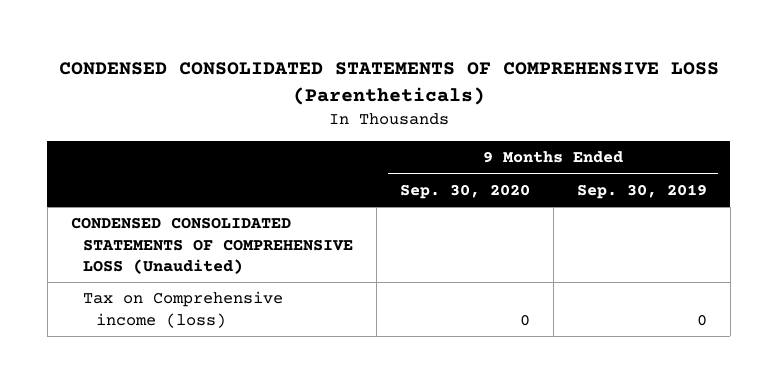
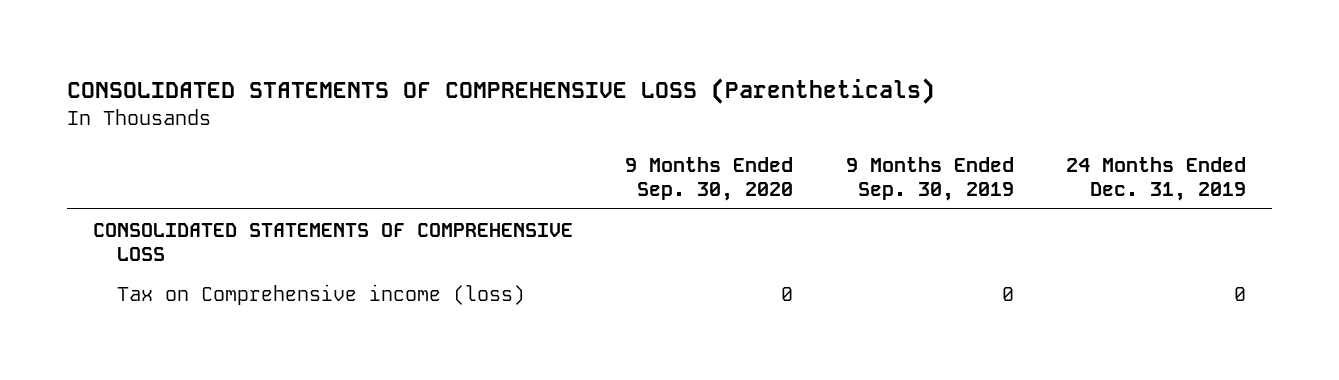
[58,61,719,105] CONDENSED CONSOLIDATED STATEMENTS OF COMPREHENSIVE LOSS (Parentheticals) -> [67,78,936,105] CONSOLIDATED STATEMENTS OF COMPREHENSIVE LOSS (Parentheticals)
none -> [1065,156,1246,202] 24 Months Ended Dec. 31, 2019
[70,217,354,275] CONDENSED CONSOLIDATED STATEMENTS OF COMPREHENSIVE LOSS (Unaudited) -> [93,222,574,261] CONSOLIDATED STATEMENTS OF COMPREHENSIVE LOSS

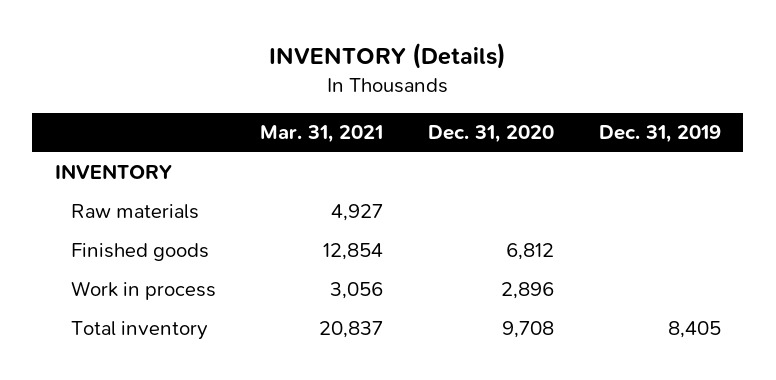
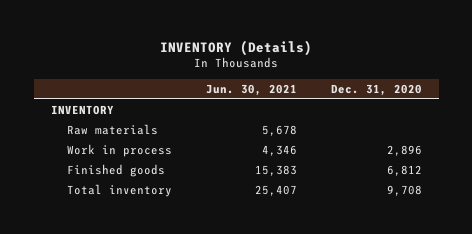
[260,125,384,144] Mar. 31, 2021 -> none
[599,125,722,144] Dec. 31, 2019 -> none
none -> [205,83,297,96] Jun. 30, 2021
[70,243,209,262] Finished goods -> [66,163,165,177] Finished goods

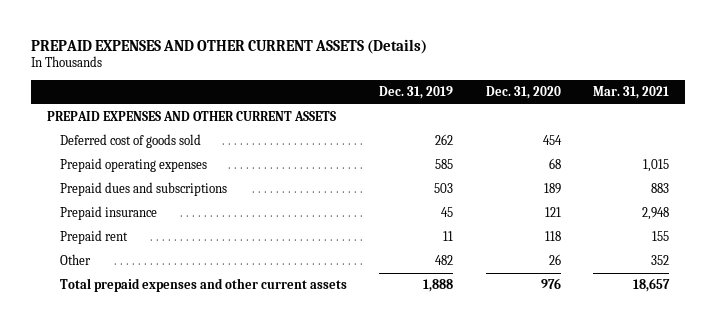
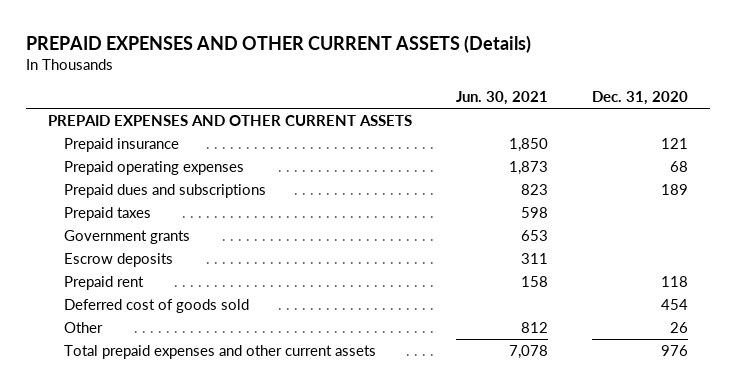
[379,86,454,100] Dec. 31, 2019 -> none
[592,86,669,100] Mar. 31, 2021 -> none
none -> [455,90,548,105] Jun. 30, 2021
[59,206,157,221] Prepaid insurance -> [64,137,180,152] Prepaid insurance
none -> [64,206,152,221] Prepaid taxes
none -> [64,229,191,244] Government grants
none -> [64,252,174,267] Escrow deposits
[59,134,201,149] Deferred cost of goods sold -> [64,298,250,313] Deferred cost of goods sold

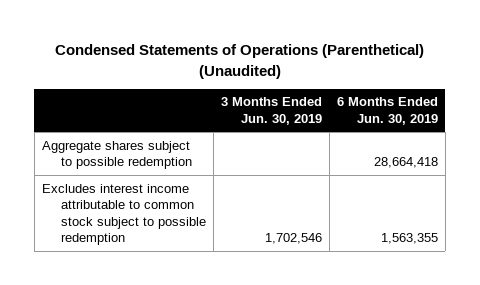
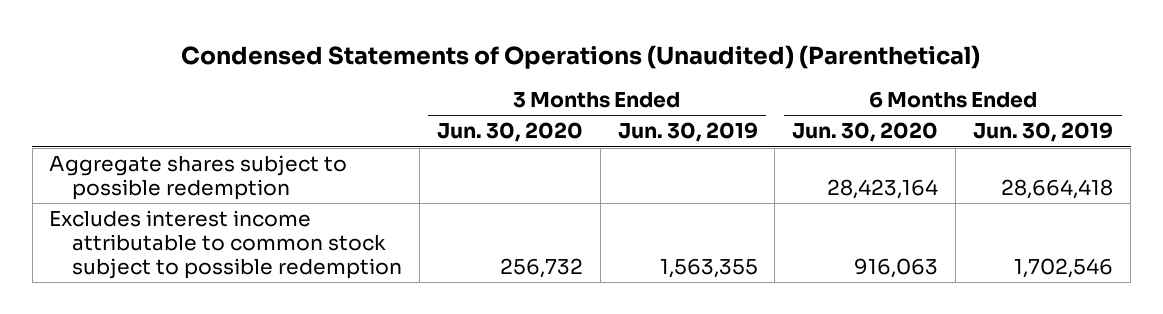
[54,43,424,79] Condensed Statements of Operations (Parenthetical) (Unaudited) -> [181,44,981,69] Condensed Statements of Operations (Unaudited) (Parenthetical)
none -> [436,122,583,143] Jun. 30, 2020
none -> [792,122,939,143] Jun. 30, 2020
[264,233,322,245] 1,702,546 -> [659,257,758,278] 1,563,355
[380,233,438,245] 1,563,355 -> [1014,257,1114,278] 1,702,546

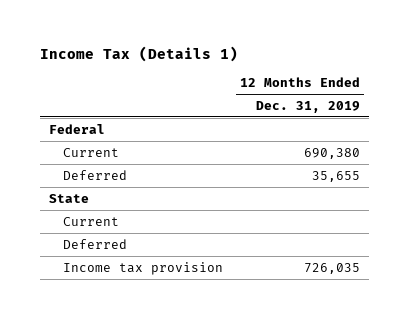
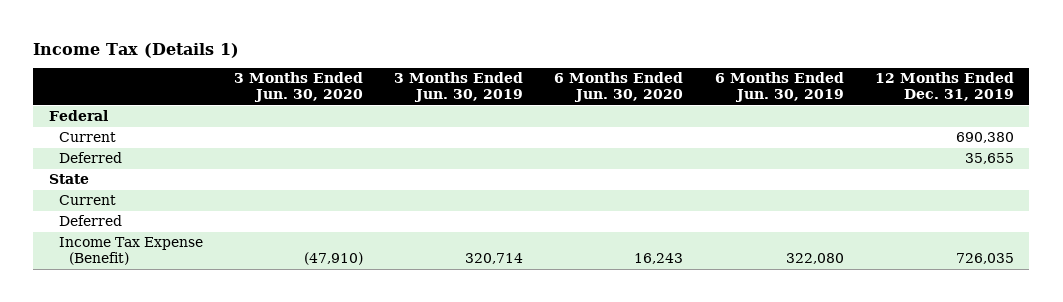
none -> [234,72,364,103] 3 Months Ended Jun. 30, 2020
none -> [394,72,524,103] 3 Months Ended Jun. 30, 2019
none -> [554,72,684,103] 6 Months Ended Jun. 30, 2020
none -> [714,72,844,103] 6 Months Ended Jun. 30, 2019
[63,261,224,275] Income tax provision -> [59,237,204,266] Income Tax Expense (Benefit)

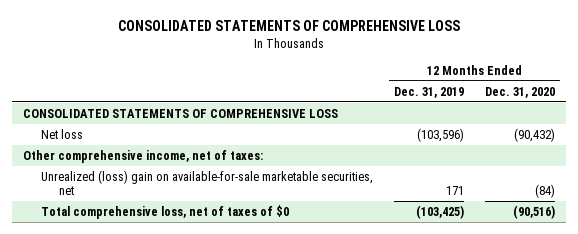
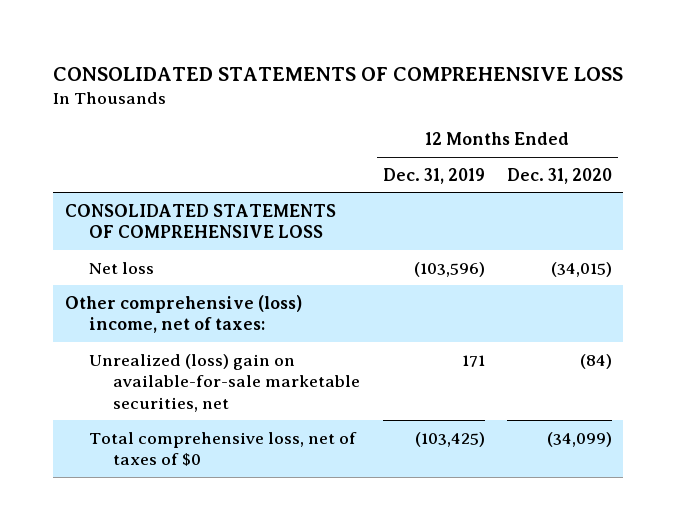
[514,127,556,142] (90,432) -> [551,261,613,277] (34,015)
[22,149,263,163] Other comprehensive income, net of taxes: -> [64,294,302,334] Other comprehensive (loss) income, net of taxes:
[513,204,556,219] (90,516) -> [547,431,613,447] (34,099)

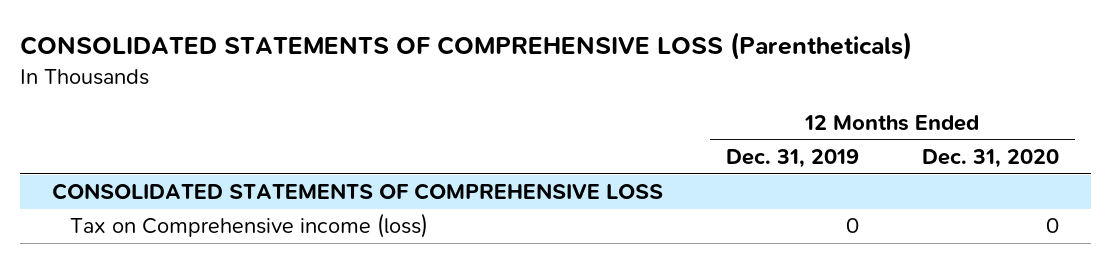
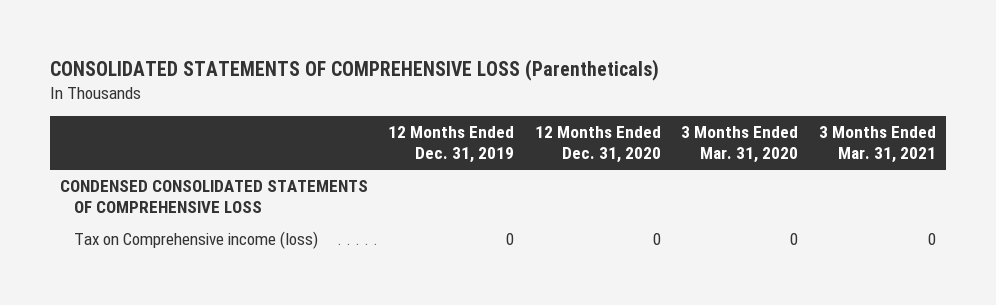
none -> [681,126,799,164] 3 Months Ended Mar. 31, 2020
none -> [819,126,937,164] 3 Months Ended Mar. 31, 2021
[51,183,663,201] CONSOLIDATED STATEMENTS OF COMPREHENSIVE LOSS -> [59,179,368,213] CONDENSED CONSOLIDATED STATEMENTS OF COMPREHENSIVE LOSS

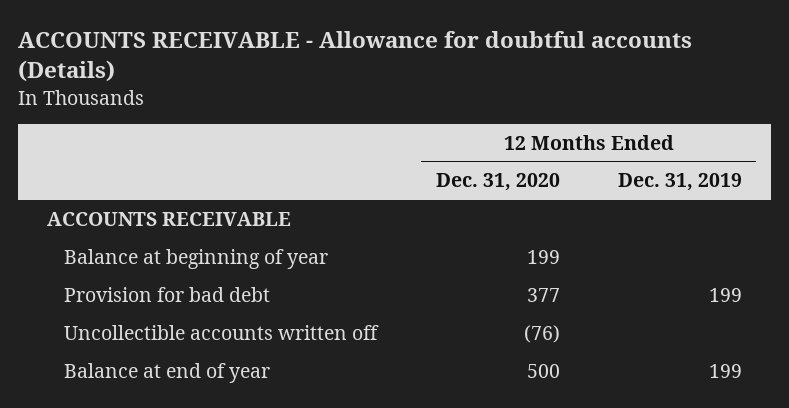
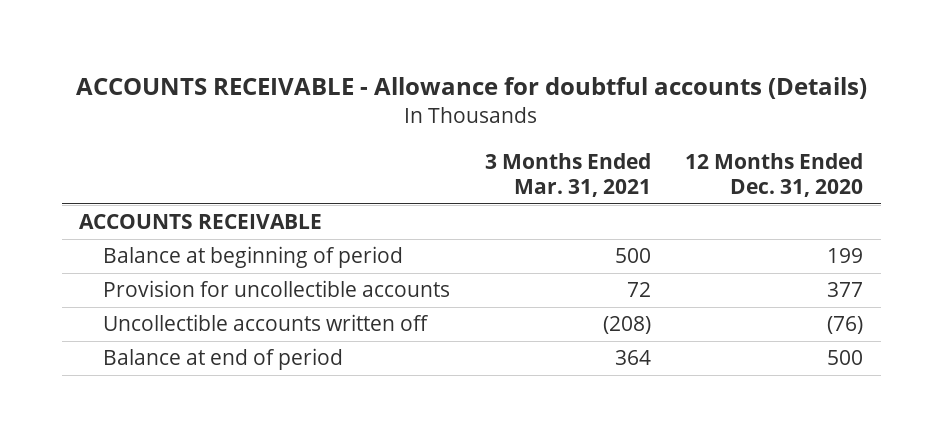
[617,173,742,192] Dec. 31, 2019 -> none
none -> [484,152,651,198] 3 Months Ended Mar. 31, 2021
[64,248,329,269] Balance at beginning of year -> [103,246,404,269] Balance at beginning of period
[64,286,271,302] Provision for bad debt -> [103,280,451,298] Provision for uncollectible accounts
[64,362,271,383] Balance at end of year -> [103,348,344,371] Balance at end of period

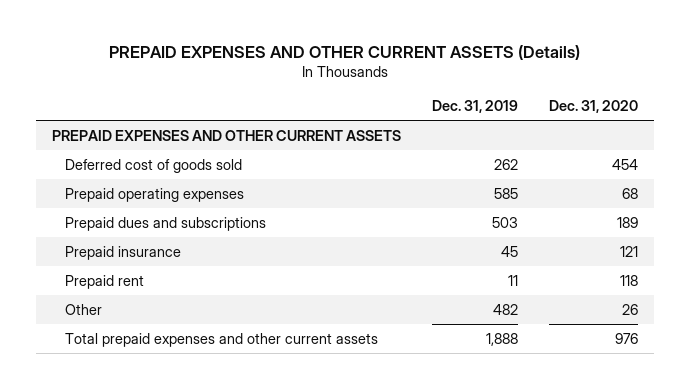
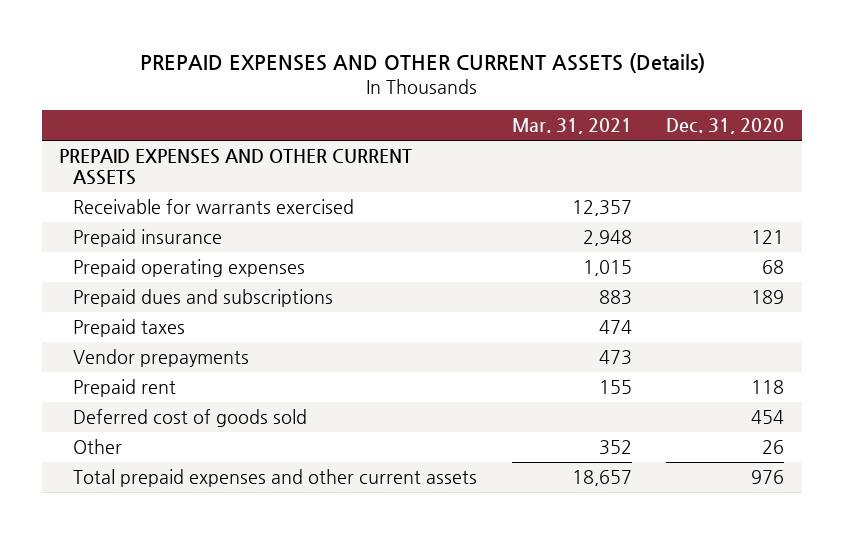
[431,100,518,114] Dec. 31, 2019 -> none
none -> [511,118,632,135] Mar. 31, 2021
none -> [72,199,354,215] Receivable for warrants exercised
[64,245,181,260] Prepaid insurance -> [72,229,222,248] Prepaid insurance
none -> [72,319,185,338] Prepaid taxes
none -> [72,349,249,368] Vendor prepayments
[64,158,242,173] Deferred cost of goods sold -> [72,409,307,428] Deferred cost of goods sold

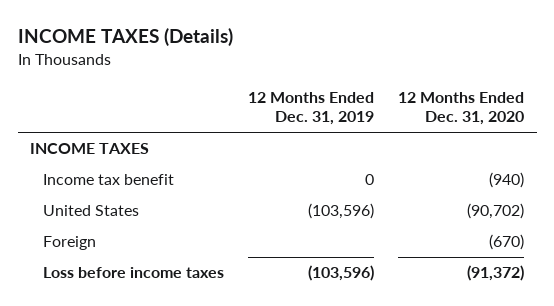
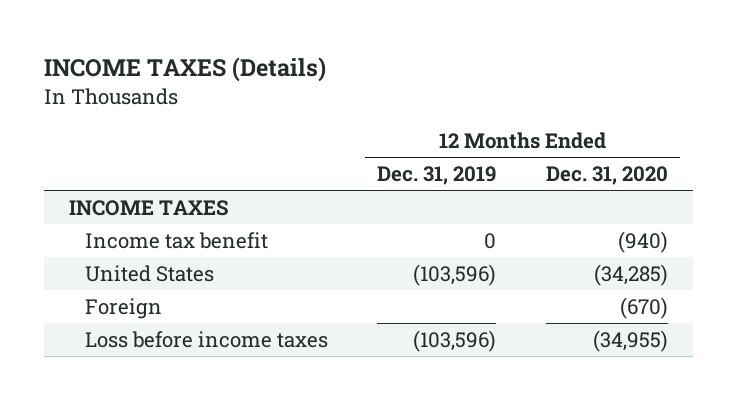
[467,203,525,220] (90,702) -> [593,263,668,286] (34,285)
[467,265,525,282] (91,372) -> [592,329,668,352] (34,955)

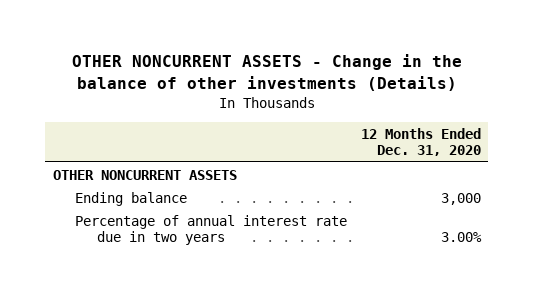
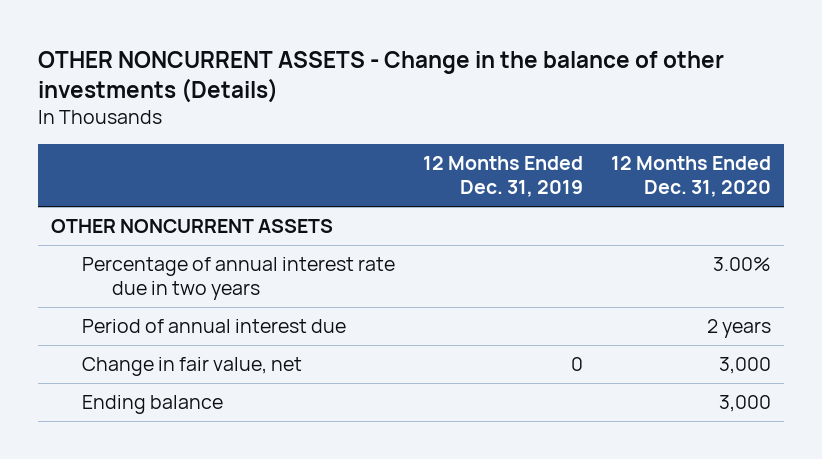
none -> [422,155,583,198] 12 Months Ended Dec. 31, 2019
none -> [81,319,346,334] Period of annual interest due
none -> [81,357,302,377] Change in fair value, net
[74,191,187,206] Ending balance -> [81,395,223,415] Ending balance

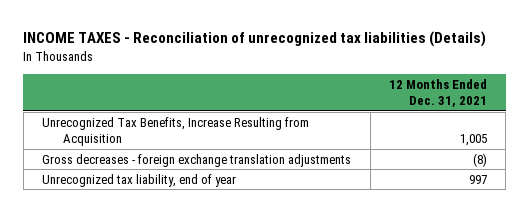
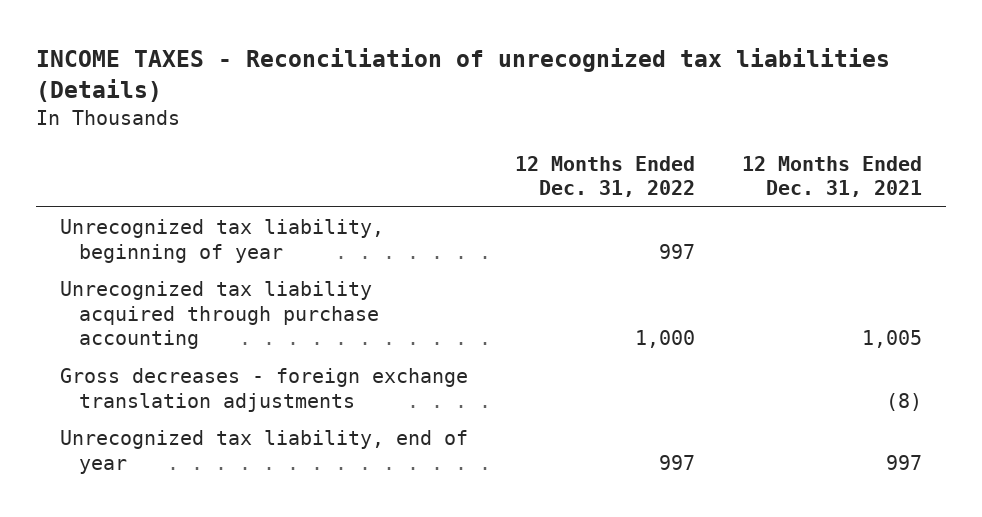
none -> [514,155,695,198] 12 Months Ended Dec. 31, 2022
[42,116,310,147] Unrecognized Tax Benefits, Increase Resulting from Acquisition -> none
none -> [59,219,384,263] Unrecognized tax liability, beginning of year
none -> [59,281,380,350] Unrecognized tax liability acquired through purchase accounting

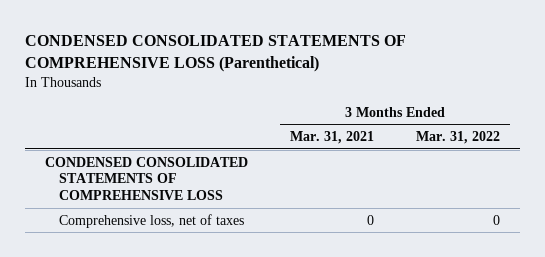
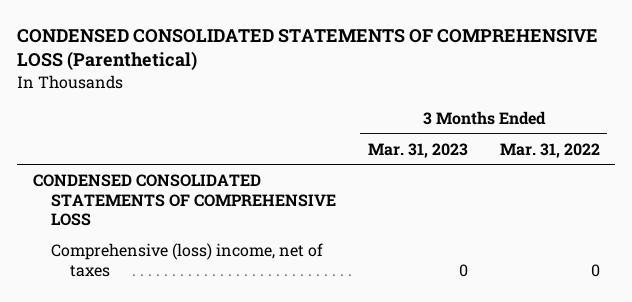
[290,131,375,145] Mar. 31, 2021 -> none
none -> [368,142,469,158] Mar. 31, 2023
[59,213,245,228] Comprehensive loss, net of taxes -> [51,242,324,277] Comprehensive (loss) income, net of taxes

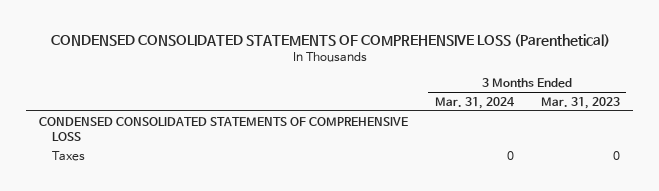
[499,142,600,158] Mar. 31, 2022 -> none
none -> [435,96,516,109] Mar. 31, 2024
[51,242,324,277] Comprehensive (loss) income, net of taxes -> [51,150,85,161] Taxes

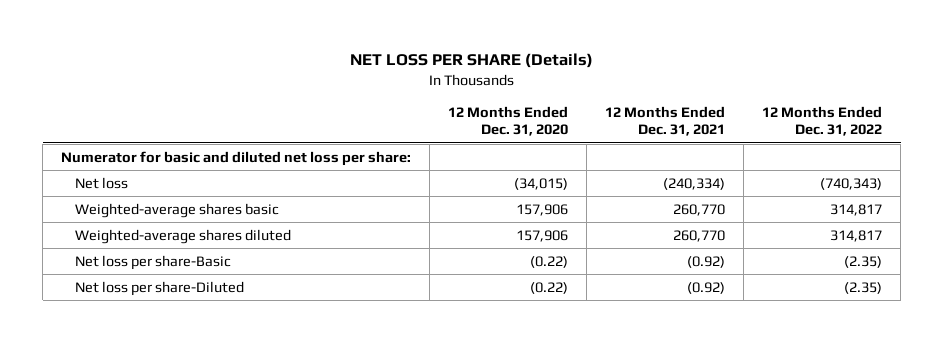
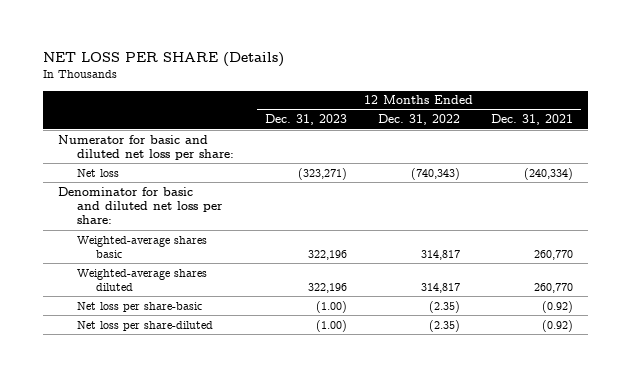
[448,105,569,137] 12 Months Ended Dec. 31, 2020 -> none
none -> [265,114,348,126] Dec. 31, 2023
none -> [58,186,224,225] Denominator for basic and diluted net loss per share:
[74,254,231,270] Net loss per share-Basic -> [77,301,203,312] Net loss per share-basic
[74,280,244,296] Net loss per share-Diluted -> [77,320,214,331] Net loss per share-diluted

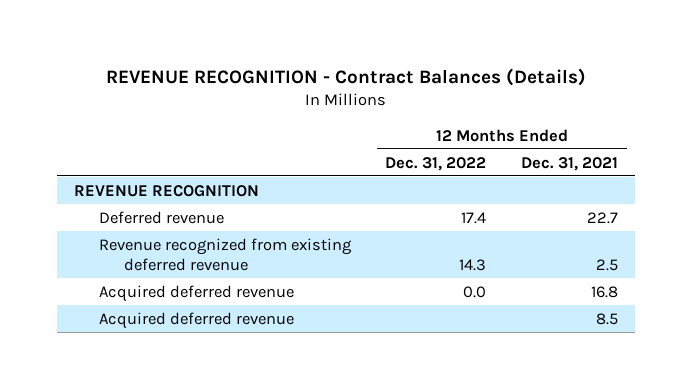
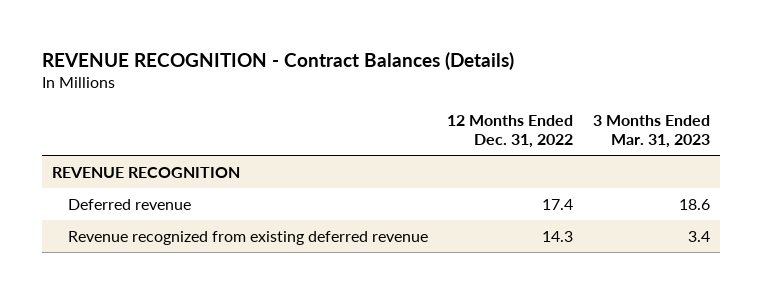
[520,156,618,171] Dec. 31, 2021 -> none
none -> [593,114,711,149] 3 Months Ended Mar. 31, 2023
[98,284,294,302] Acquired deferred revenue -> none
[98,311,294,329] Acquired deferred revenue -> none

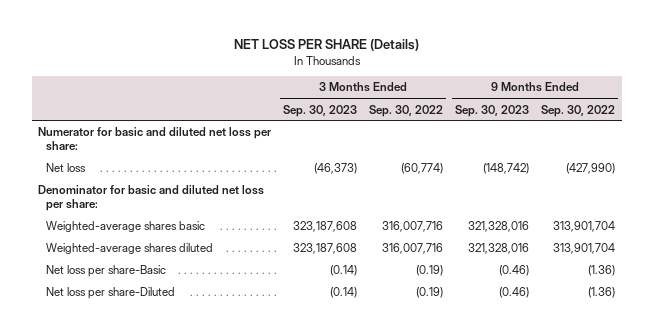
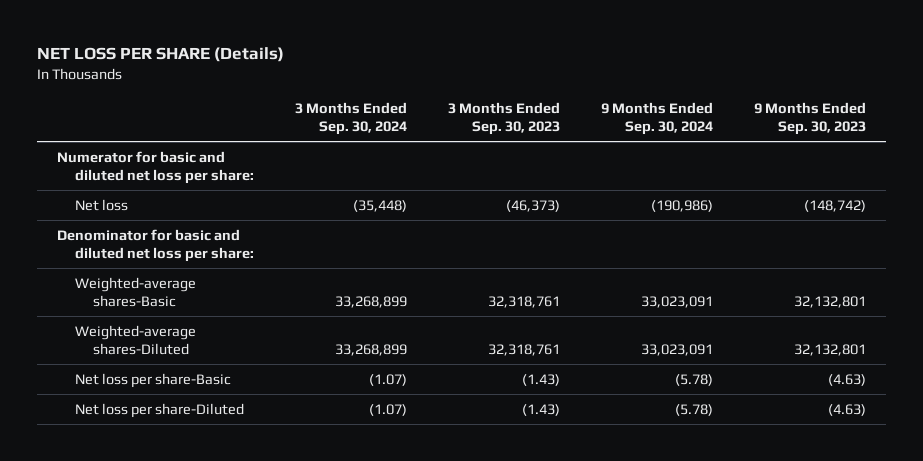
[369,104,444,117] Sep. 30, 2022 -> none
[541,104,616,117] Sep. 30, 2022 -> none
none -> [295,102,408,136] 3 Months Ended Sep. 30, 2024
none -> [600,102,713,136] 9 Months Ended Sep. 30, 2024
[46,221,206,233] Weighted-average shares basic -> [75,276,197,307] Weighted-average shares-Basic
[292,221,357,233] 323,187,608 -> [488,295,561,308] 32,318,761
[468,221,530,233] 321,328,016 -> [793,295,866,308] 32,132,801
[46,243,214,255] Weighted-average shares diluted -> [75,324,197,355] Weighted-average shares-Diluted
[292,243,357,255] 323,187,608 -> [488,343,561,356] 32,318,761
[468,243,530,255] 321,328,016 -> [793,343,866,356] 32,132,801
[329,265,357,277] (0.14) -> [522,373,561,386] (1.43)
[499,265,530,277] (0.46) -> [827,373,866,386] (4.63)
[329,287,357,299] (0.14) -> [522,403,561,416] (1.43)
[499,287,530,299] (0.46) -> [827,403,866,416] (4.63)

